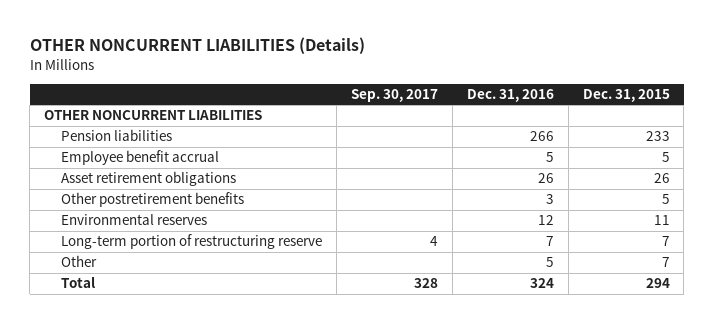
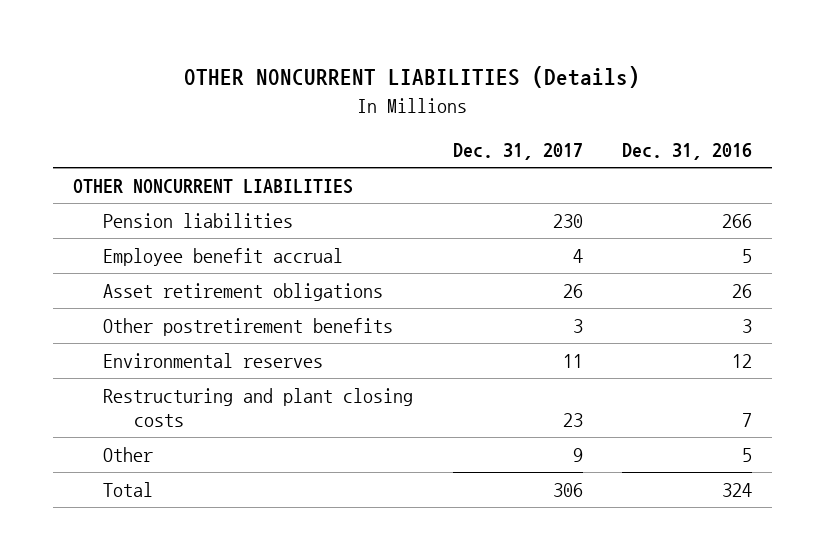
[350,88,438,102] Sep. 30, 2017 -> none
[582,88,670,102] Dec. 31, 2015 -> none
none -> [452,142,583,160] Dec. 31, 2017
[61,234,323,250] Long-term portion of restructuring reserve -> [103,388,414,427] Restructuring and plant closing costs

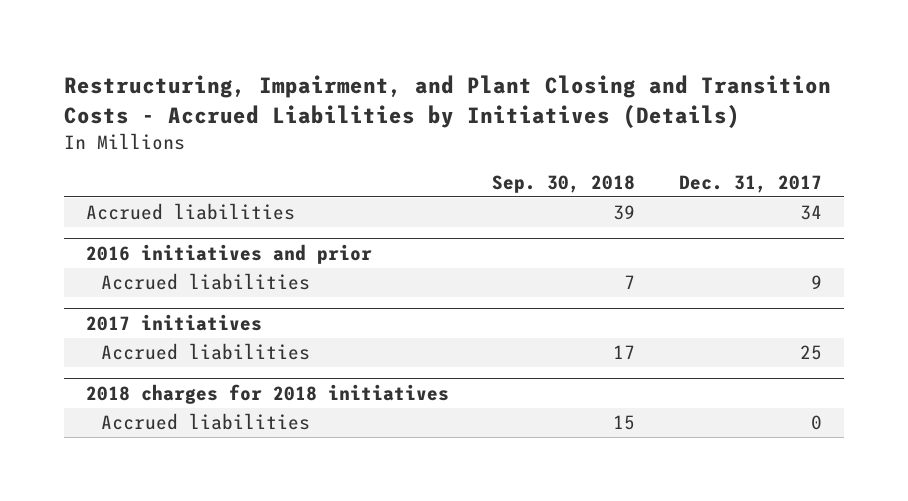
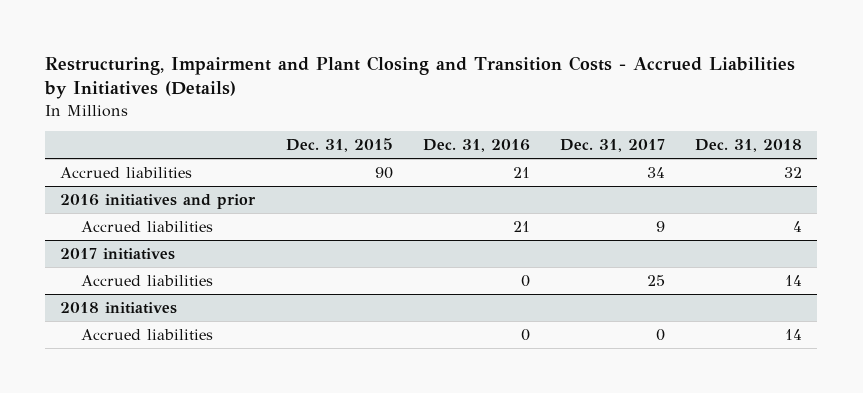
[63,75,831,128] Restructuring, Impairment, and Plant Closing and Transition Costs - Accrued Liabilities by Initiatives (Details) -> [44,55,796,100] Restructuring, Impairment and Plant Closing and Transition Costs - Accrued Liabilities by Initiatives (Details)
[492,174,636,193] Sep. 30, 2018 -> none
none -> [285,138,393,153] Dec. 31, 2015
none -> [422,139,530,153] Dec. 31, 2016
none -> [695,139,803,153] Dec. 31, 2018
[85,383,449,404] 2018 charges for 2018 initiatives -> [60,301,178,314] 2018 initiatives

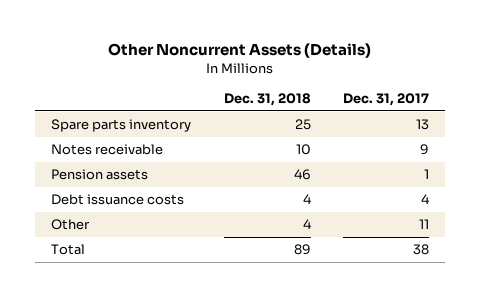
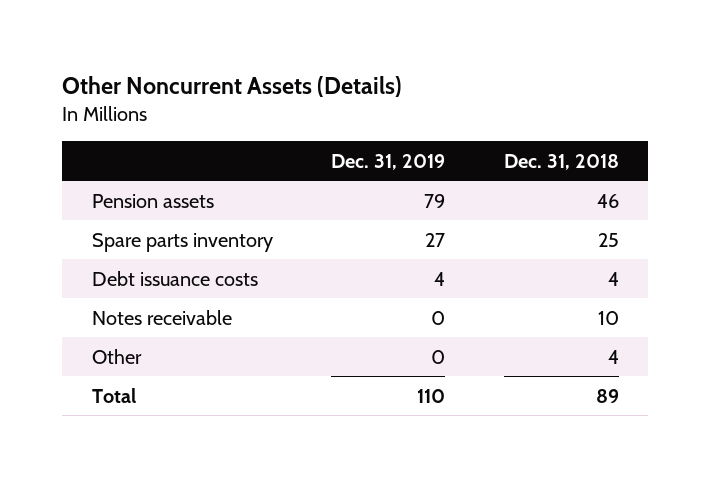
[342,93,429,107] Dec. 31, 2017 -> none
none -> [331,153,446,170] Dec. 31, 2019
[51,119,192,133] Spare parts inventory -> [91,232,273,252] Spare parts inventory
[51,144,164,156] Notes receivable -> [91,309,232,325] Notes receivable

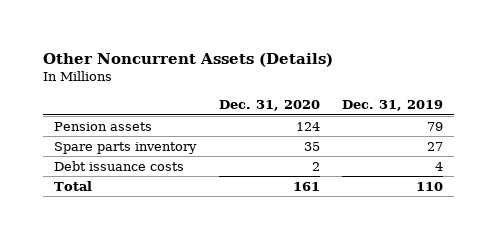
[503,153,619,170] Dec. 31, 2018 -> none
none -> [218,100,320,112] Dec. 31, 2020
[91,309,232,325] Notes receivable -> none
[91,348,142,364] Other -> none

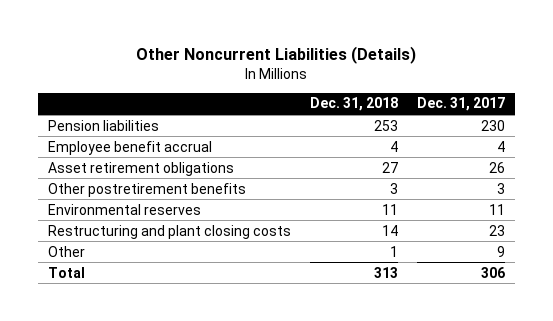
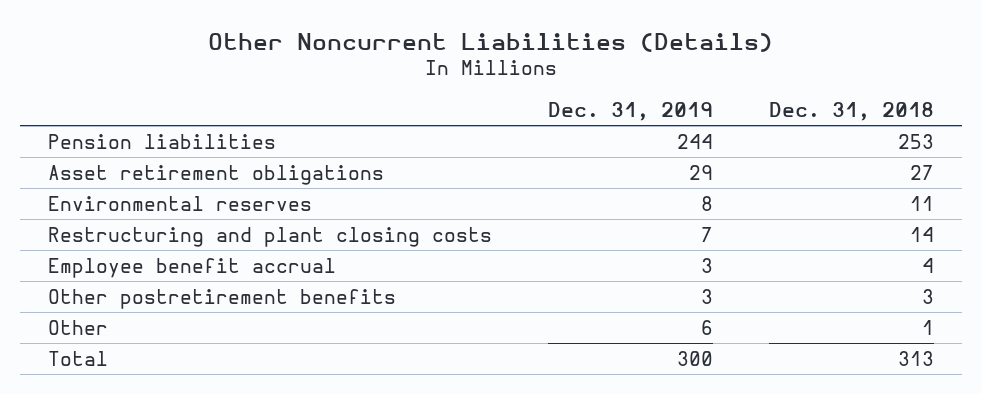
[416,97,505,112] Dec. 31, 2017 -> none
none -> [548,102,714,122] Dec. 31, 2019
[47,140,212,155] Employee benefit accrual -> [48,257,337,278] Employee benefit accrual
[47,182,246,197] Other postretirement benefits -> [48,288,397,309] Other postretirement benefits

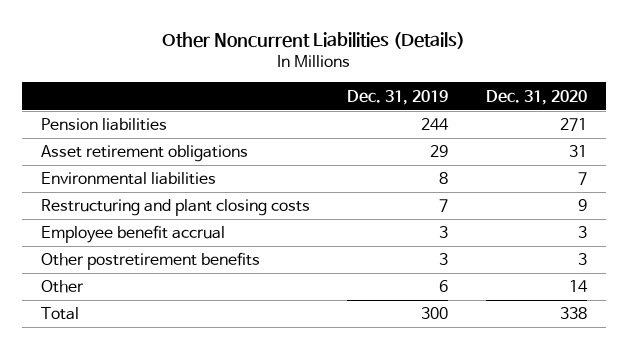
[769,102,935,122] Dec. 31, 2018 -> none
none -> [485,89,587,105] Dec. 31, 2020
[48,195,313,211] Environmental reserves -> [40,172,216,186] Environmental liabilities

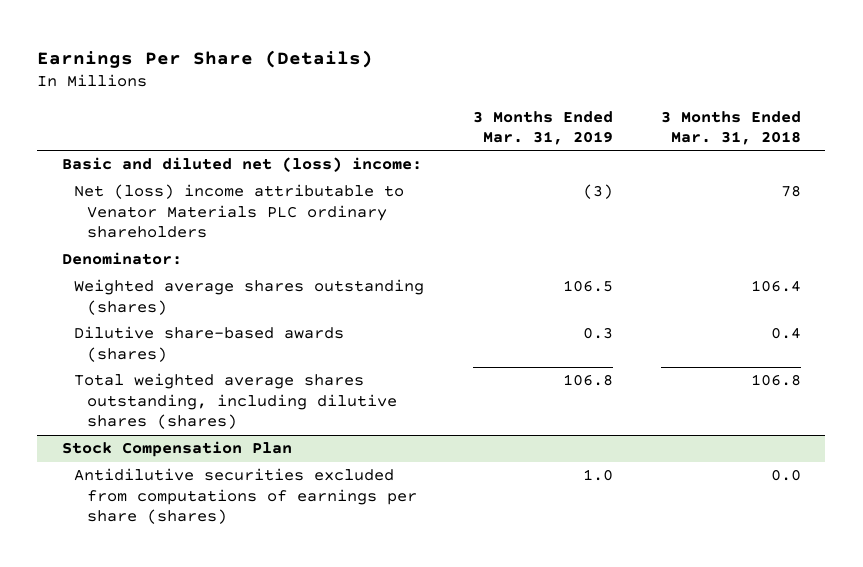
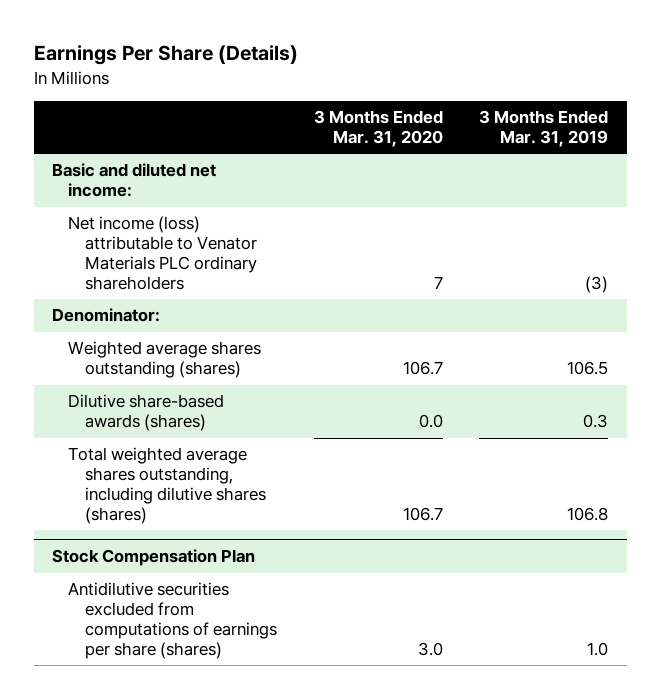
[661,110,802,146] 3 Months Ended Mar. 31, 2018 -> none
none -> [313,110,443,148] 3 Months Ended Mar. 31, 2020
[61,157,422,173] Basic and diluted net (loss) income: -> [51,163,216,198] Basic and diluted net income:
[74,184,405,239] Net (loss) income attributable to Venator Materials PLC ordinary shareholders -> [68,216,257,291] Net income (loss) attributable to Venator Materials PLC ordinary shareholders

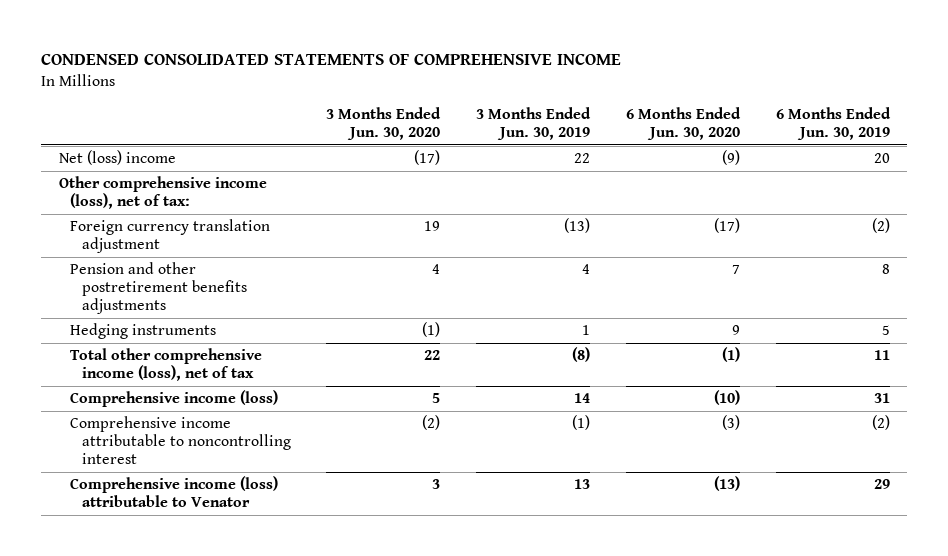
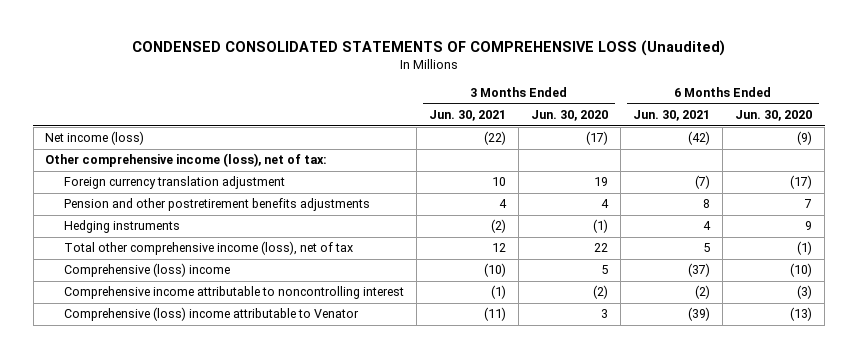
[40,53,621,65] CONDENSED CONSOLIDATED STATEMENTS OF COMPREHENSIVE INCOME -> [131,40,725,57] CONDENSED CONSOLIDATED STATEMENTS OF COMPREHENSIVE LOSS (Unaudited)
[476,106,592,140] 3 Months Ended Jun. 30, 2019 -> none
[775,106,891,140] 6 Months Ended Jun. 30, 2019 -> none
none -> [429,110,507,122] Jun. 30, 2021
none -> [633,110,711,122] Jun. 30, 2021
[58,150,176,166] Net (loss) income -> [45,131,145,146] Net income (loss)
[70,390,279,408] Comprehensive income (loss) -> [64,263,231,278] Comprehensive (loss) income
[70,476,279,508] Comprehensive income (loss) attributable to Venator -> [64,307,360,322] Comprehensive (loss) income attributable to Venator

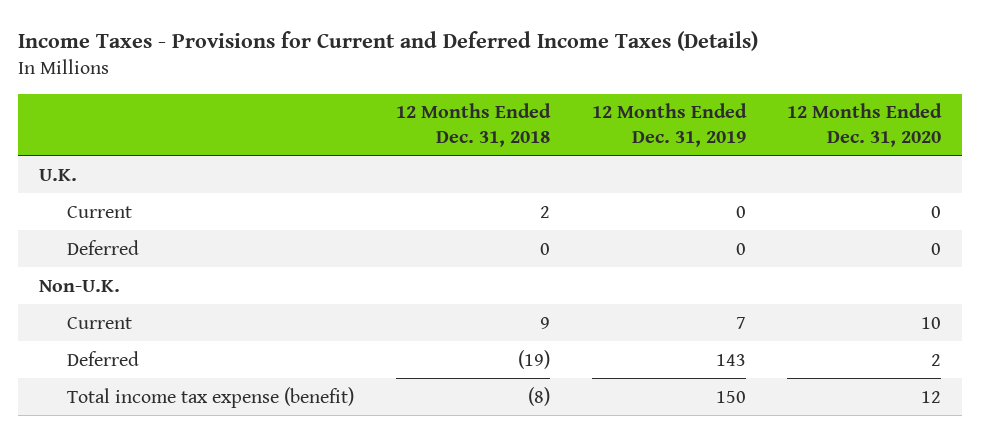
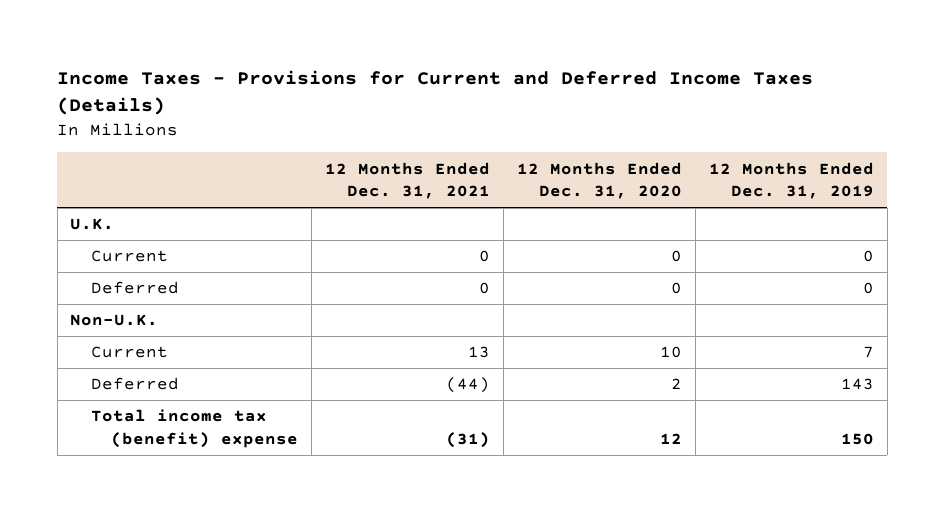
[395,103,551,147] 12 Months Ended Dec. 31, 2018 -> none
none -> [325,161,491,200] 12 Months Ended Dec. 31, 2021
[67,386,355,408] Total income tax expense (benefit) -> [90,409,299,448] Total income tax (benefit) expense

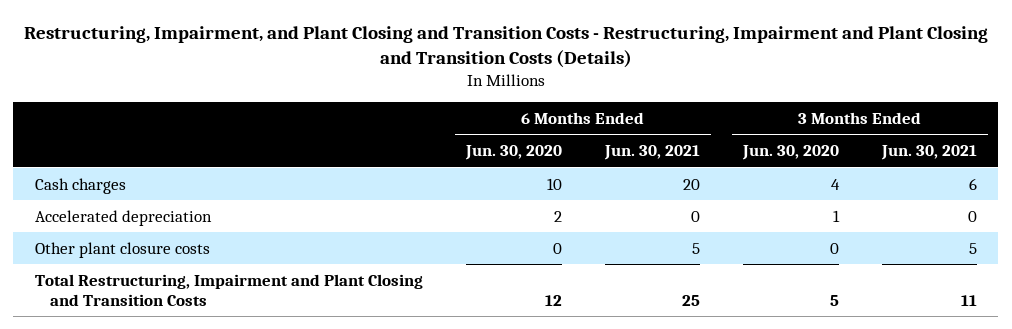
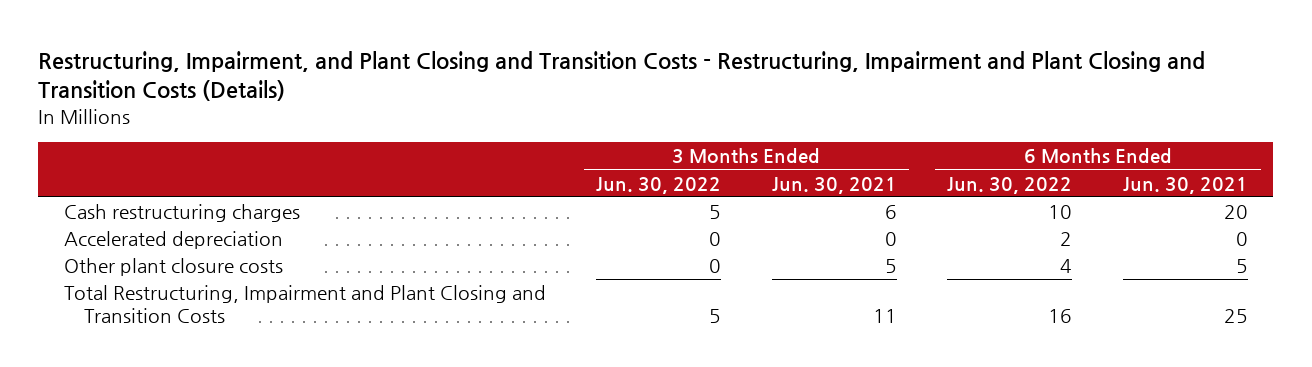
[464,145,562,161] Jun. 30, 2020 -> none
[741,145,839,161] Jun. 30, 2020 -> none
none -> [596,176,722,194] Jun. 30, 2022
none -> [947,176,1073,194] Jun. 30, 2022
[34,177,126,194] Cash charges -> [63,204,300,223] Cash restructuring charges

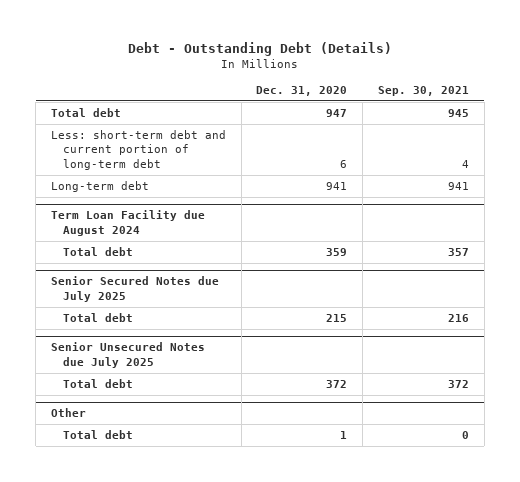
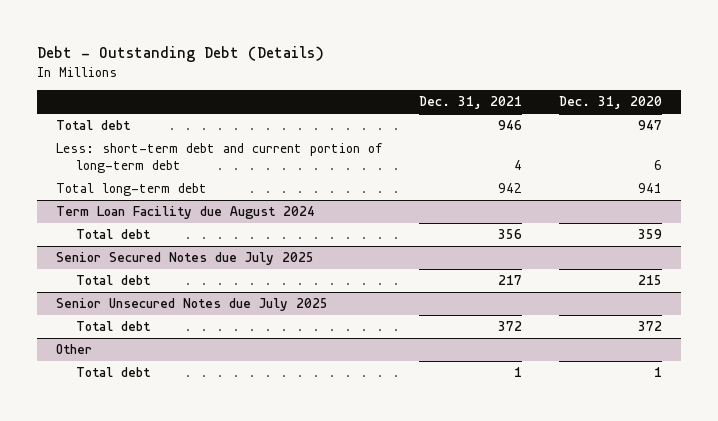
[377,85,469,96] Sep. 30, 2021 -> none
none -> [418,96,522,110] Dec. 31, 2021
[50,181,149,193] Long-term debt -> [55,183,207,197] Total long-term debt

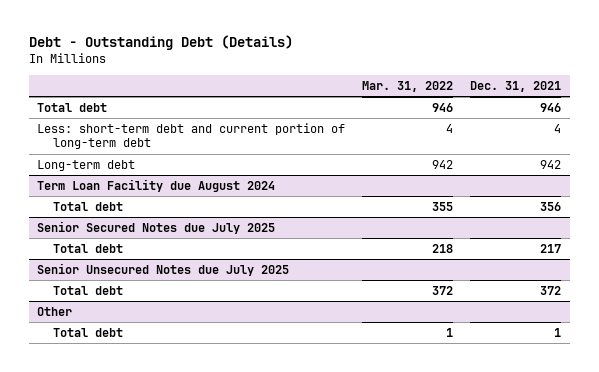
[559,96,663,110] Dec. 31, 2020 -> none
none -> [362,80,454,92] Mar. 31, 2022
[55,183,207,197] Total long-term debt -> [37,160,136,172] Long-term debt

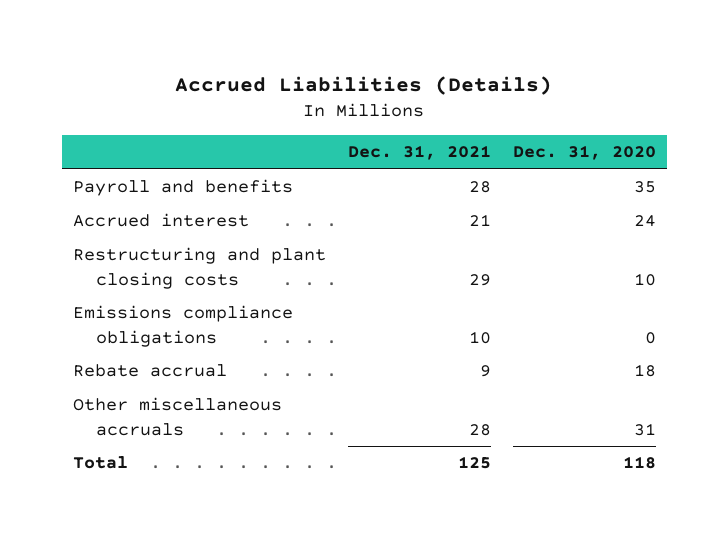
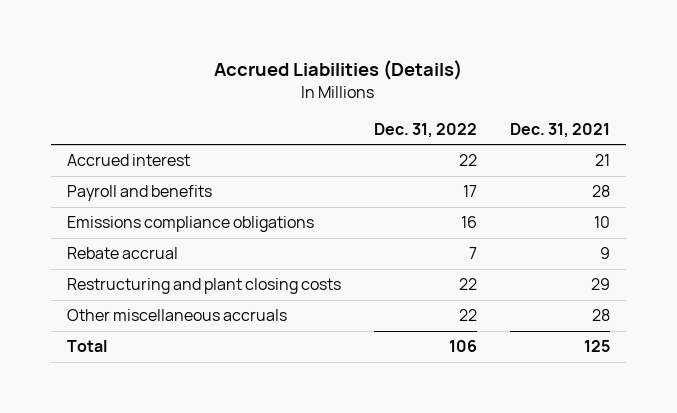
[512,145,656,161] Dec. 31, 2020 -> none
none -> [373,122,477,138] Dec. 31, 2022
[72,179,293,197] Payroll and benefits -> [67,185,213,202] Payroll and benefits
[72,247,326,289] Restructuring and plant closing costs -> [67,278,342,295] Restructuring and plant closing costs

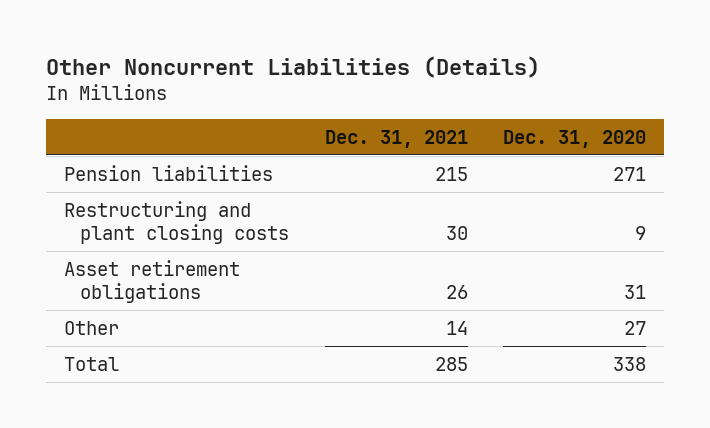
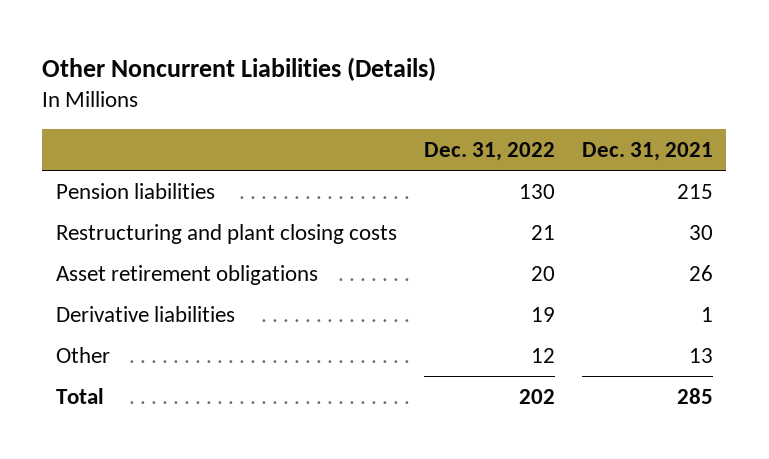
[502,129,646,148] Dec. 31, 2020 -> none
none -> [423,142,555,162] Dec. 31, 2022
none -> [55,305,235,322] Derivative liabilities
[445,320,468,335] 14 -> [688,347,713,363] 13

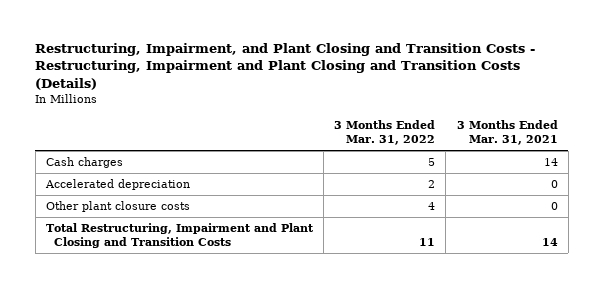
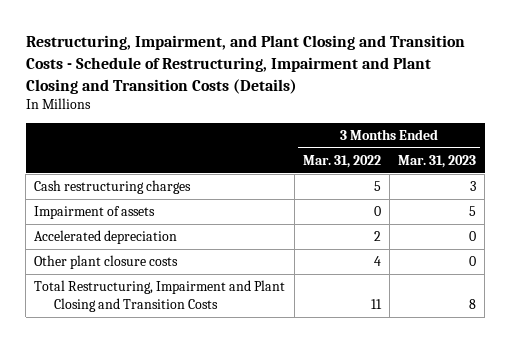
[35,42,536,90] Restructuring, Impairment, and Plant Closing and Transition Costs - Restructuring, Impairment and Plant Closing and Transition Costs (Details) -> [25,35,465,94] Restructuring, Impairment, and Plant Closing and Transition Costs - Schedule of Restructuring, Impairment and Plant Closing and Transition Costs (Details)
[456,120,558,146] 3 Months Ended Mar. 31, 2021 -> none
none -> [398,154,477,168] Mar. 31, 2023
[46,156,124,168] Cash charges -> [34,180,192,195] Cash restructuring charges
none -> [34,206,156,220] Impairment of assets

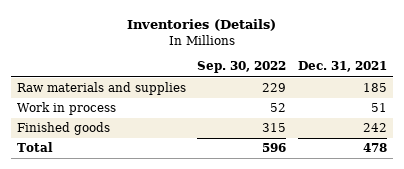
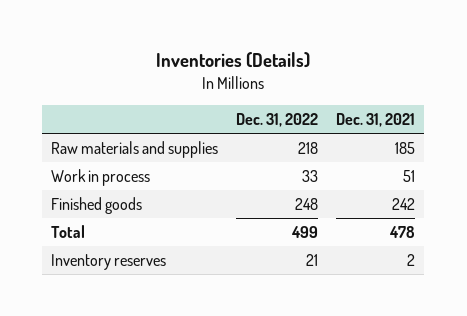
[197,61,287,74] Sep. 30, 2022 -> none
none -> [236,112,319,127] Dec. 31, 2022
none -> [51,254,167,271] Inventory reserves

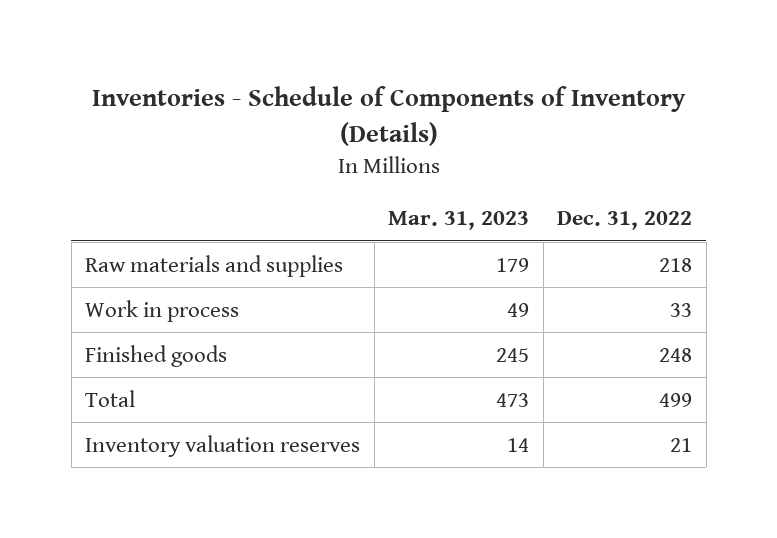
[156,52,311,69] Inventories (Details) -> [91,86,686,146] Inventories - Schedule of Components of Inventory (Details)
[336,112,416,127] Dec. 31, 2021 -> none
none -> [388,211,530,231] Mar. 31, 2023
[51,254,167,271] Inventory reserves -> [85,434,361,457] Inventory valuation reserves

